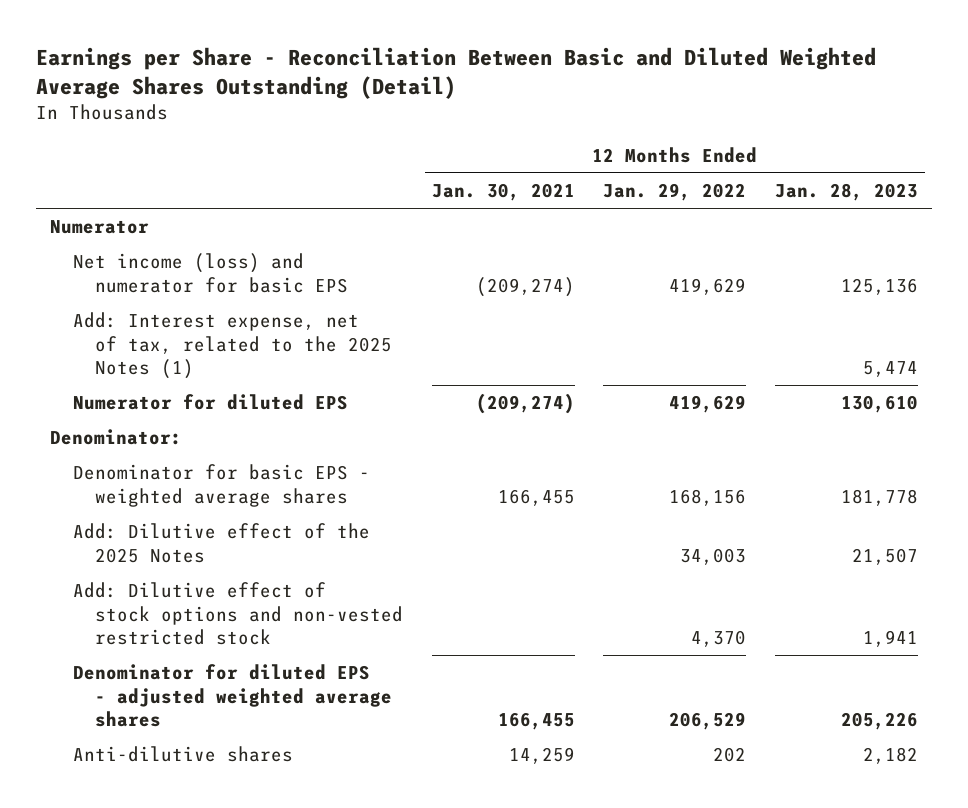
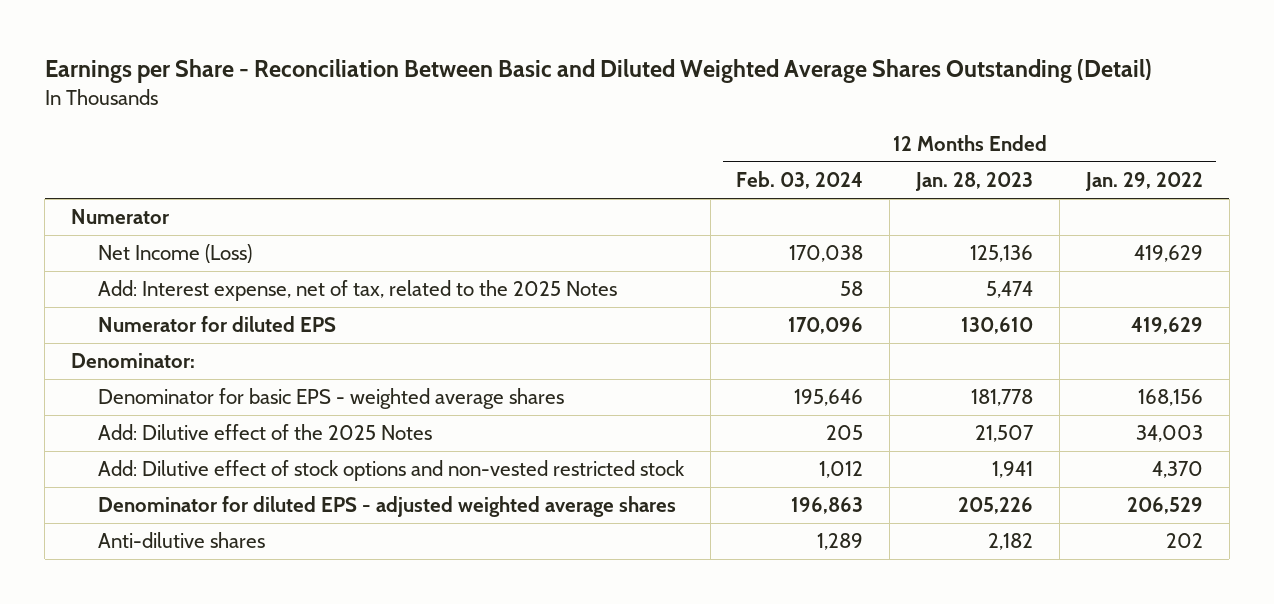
[431,183,575,202] Jan. 30, 2021 -> none
none -> [736,171,864,190] Feb. 03, 2024
[72,253,349,293] Net income (loss) and numerator for basic EPS -> [97,244,252,264] Net Income (Loss)
[72,312,393,380] Add: Interest expense, net of tax, related to the 2025 Notes (1) -> [97,280,617,302] Add: Interest expense, net of tax, related to the 2025 Notes

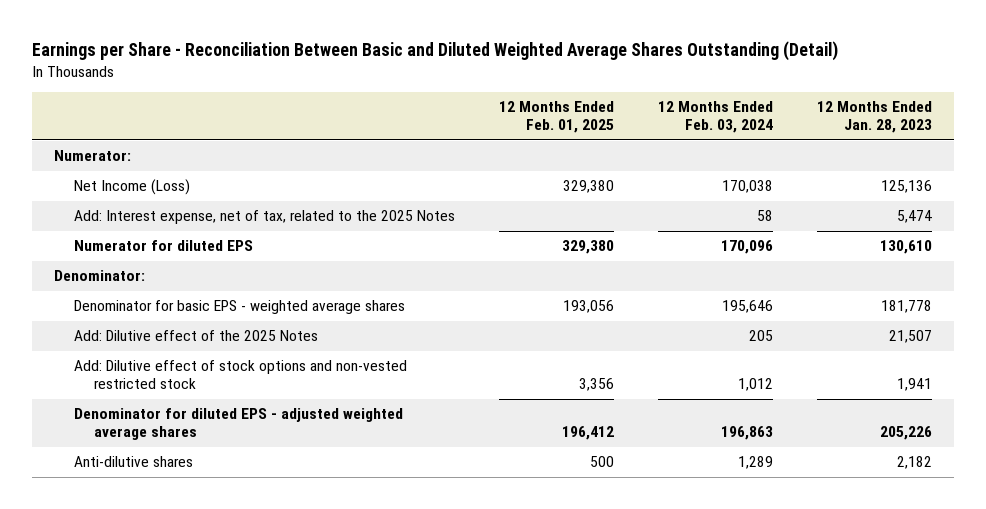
[1084,172,1203,192] Jan. 29, 2022 -> none
none -> [498,101,614,134] 12 Months Ended Feb. 01, 2025
[71,209,171,225] Numerator -> [54,150,132,162] Numerator:

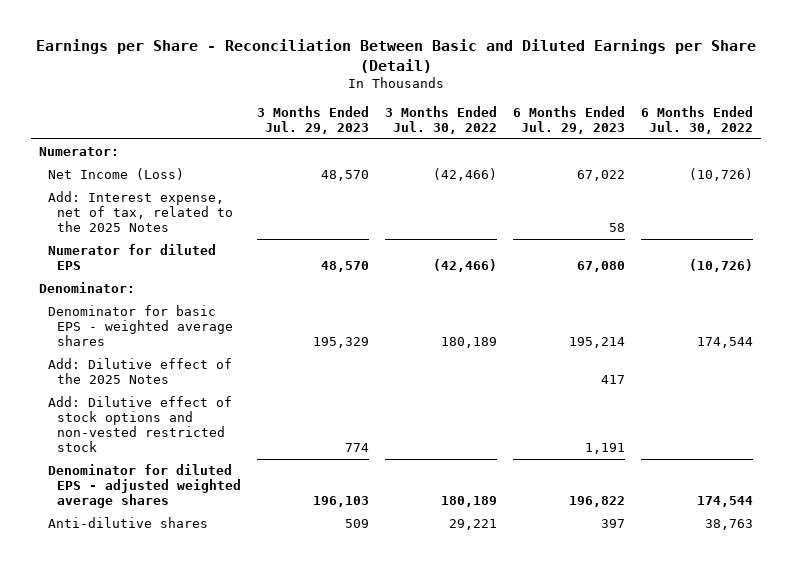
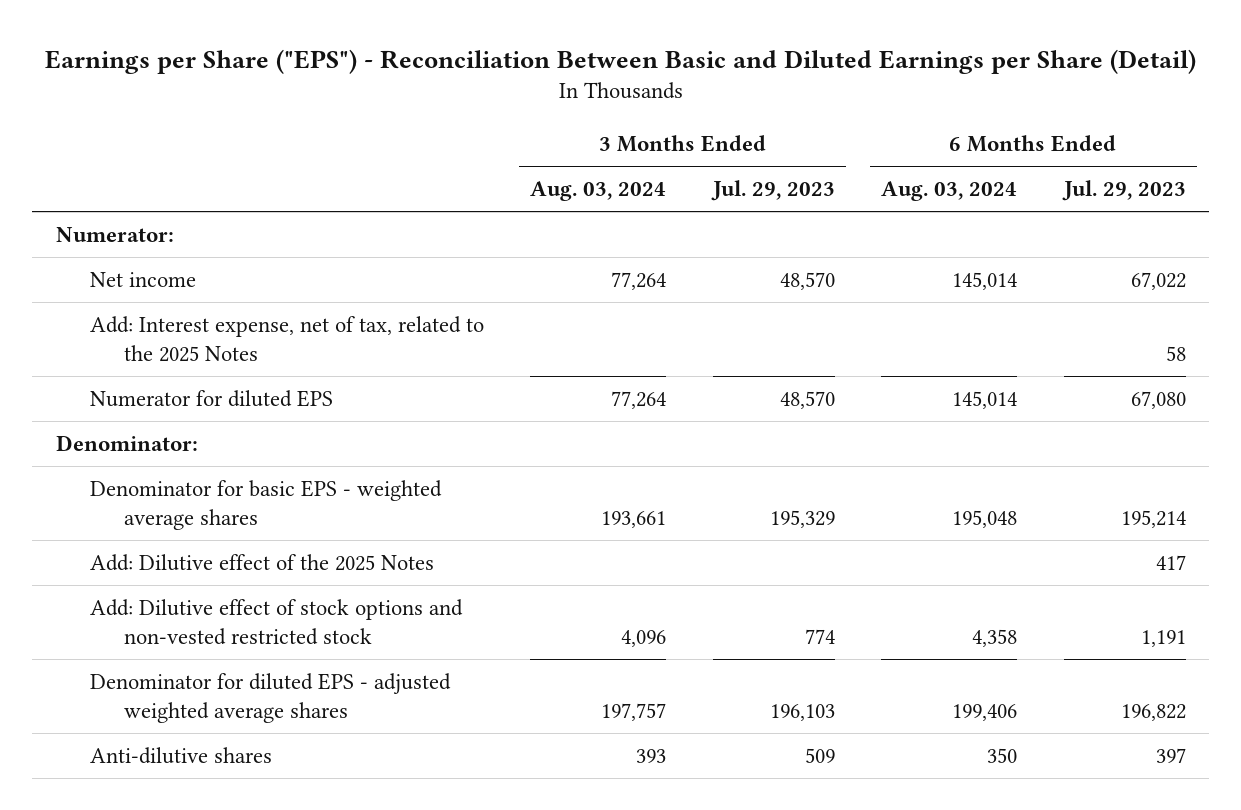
[36,39,757,73] Earnings per Share - Reconciliation Between Basic and Diluted Earnings per Share (Detail) -> [44,48,1196,74] Earnings per Share ("EPS") - Reconciliation Between Basic and Diluted Earnings per Share (Detail)
[385,105,498,134] 3 Months Ended Jul. 30, 2022 -> none
[641,105,754,134] 6 Months Ended Jul. 30, 2022 -> none
none -> [530,181,667,202] Aug. 03, 2024
none -> [881,181,1018,202] Aug. 03, 2024
[48,168,185,181] Net Income (Loss) -> [89,272,196,288] Net income

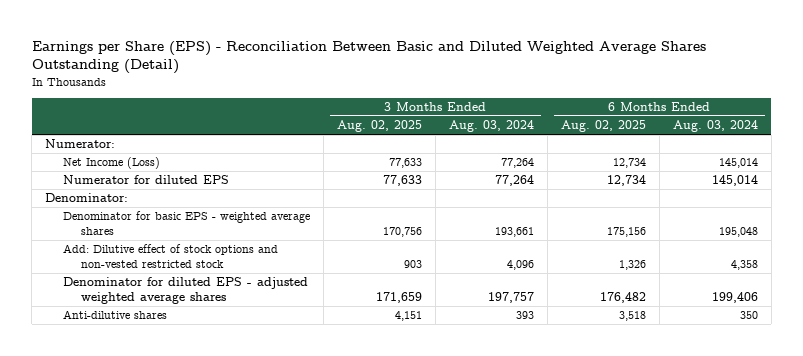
[44,48,1196,74] Earnings per Share ("EPS") - Reconciliation Between Basic and Diluted Earnings per Share (Detail) -> [31,40,706,75] Earnings per Share (EPS) - Reconciliation Between Basic and Diluted Weighted Average Shares Outstanding (Detail)
[710,180,835,202] Jul. 29, 2023 -> none
[1061,180,1186,202] Jul. 29, 2023 -> none
none -> [336,120,422,133] Aug. 02, 2025
none -> [560,120,646,133] Aug. 02, 2025
[89,316,484,362] Add: Interest expense, net of tax, related to the 2025 Notes -> none
[89,272,196,288] Net income -> [62,157,160,170] Net Income (Loss)
[89,554,434,572] Add: Dilutive effect of the 2025 Notes -> none

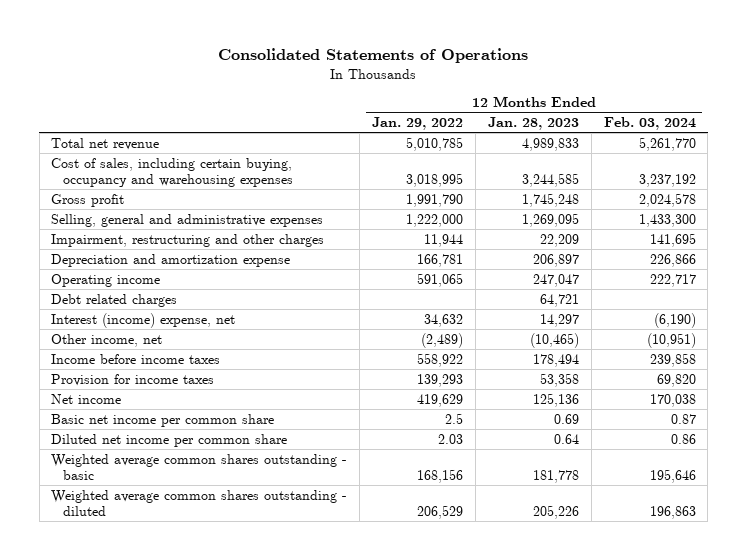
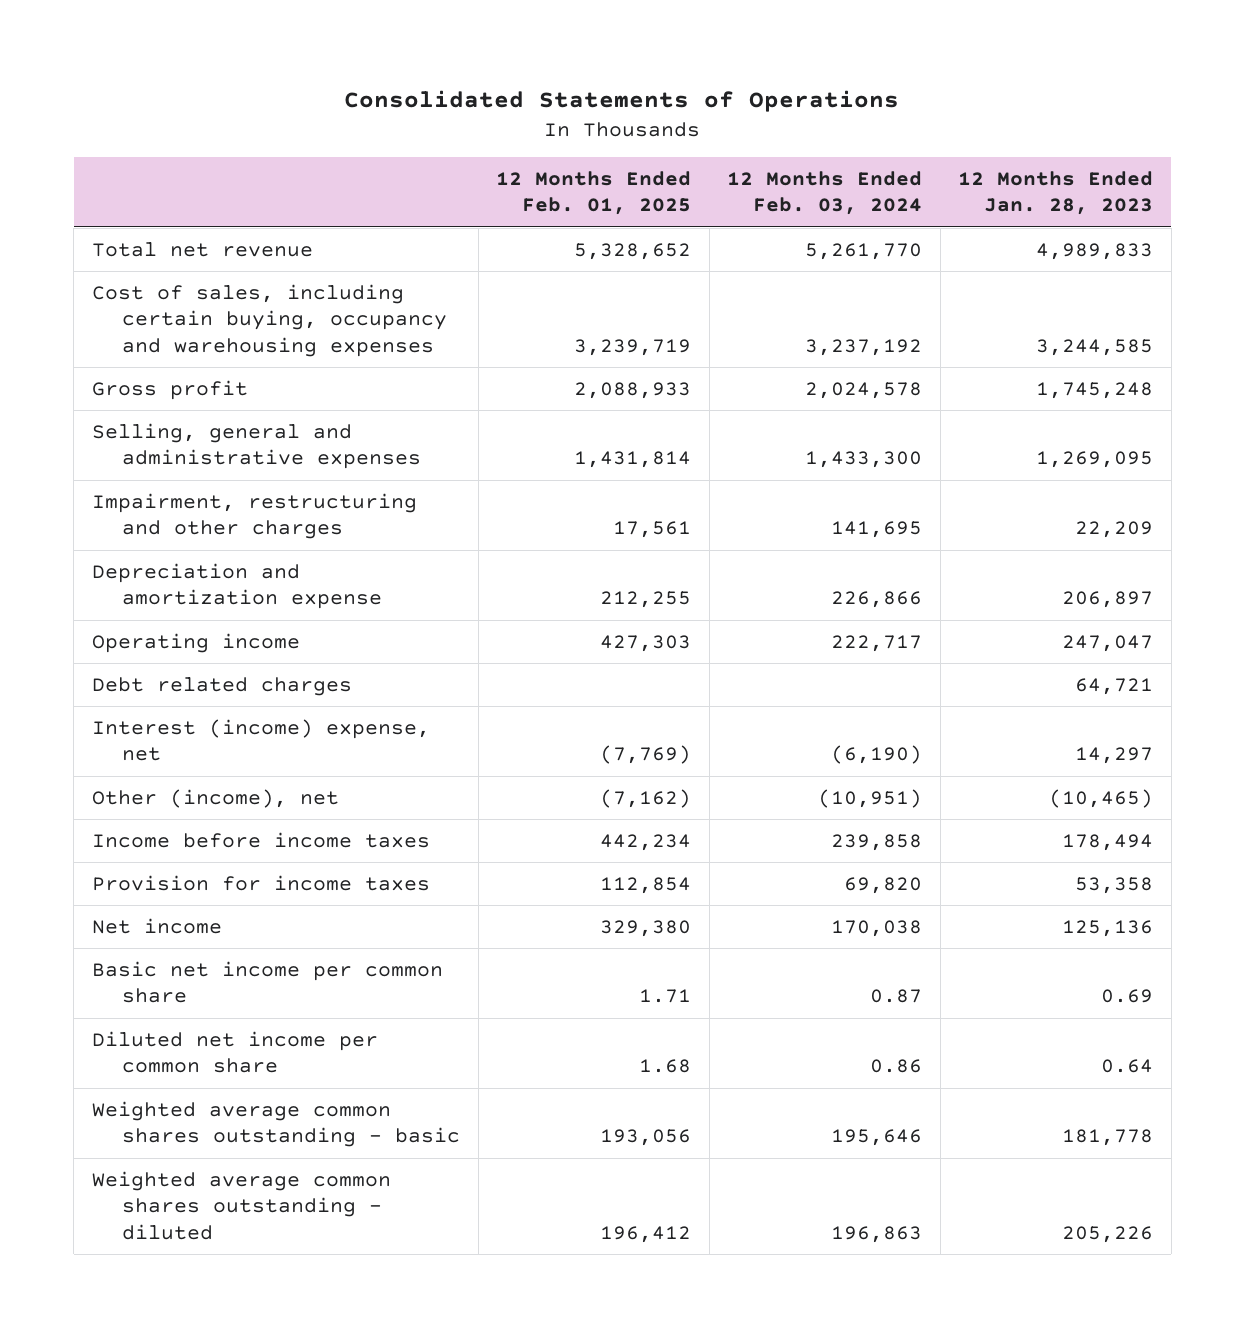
[372,117,464,131] Jan. 29, 2022 -> none
none -> [496,170,692,216] 12 Months Ended Feb. 01, 2025
[51,333,163,347] Other income, net -> [91,788,339,808] Other (income), net

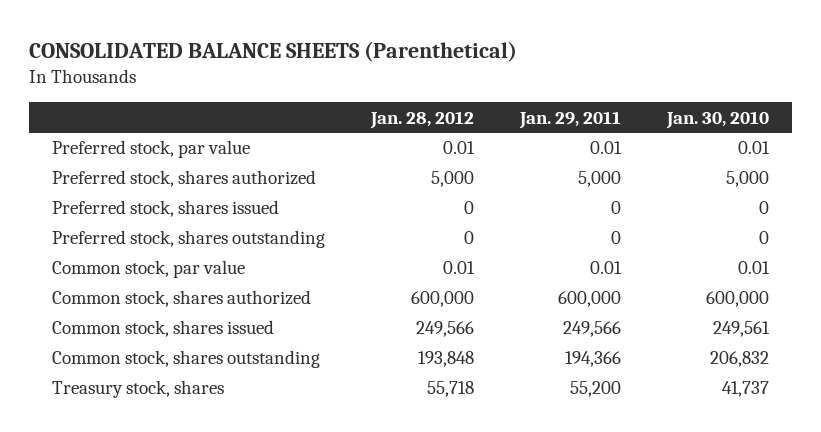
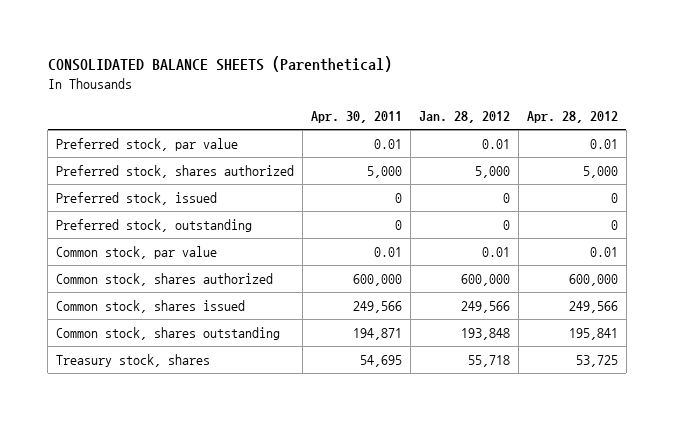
[519,110,622,129] Jan. 29, 2011 -> none
[666,110,770,129] Jan. 30, 2010 -> none
none -> [311,110,403,123] Apr. 30, 2011
none -> [526,110,618,123] Apr. 28, 2012
[51,200,279,218] Preferred stock, shares issued -> [56,192,218,206] Preferred stock, issued
[51,230,325,249] Preferred stock, shares outstanding -> [56,219,253,233] Preferred stock, outstanding

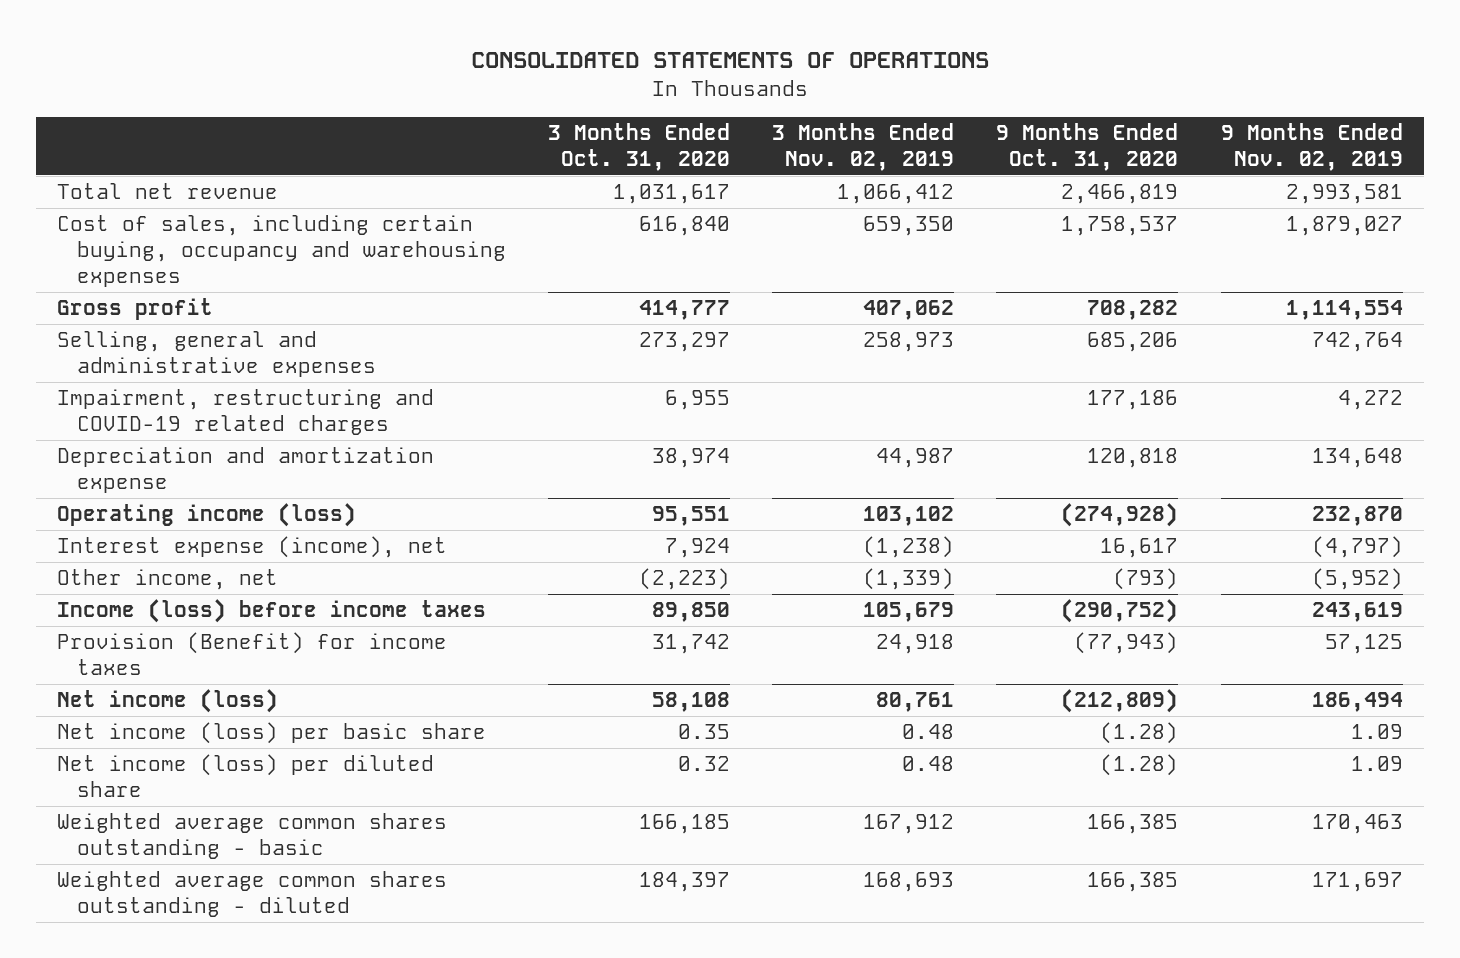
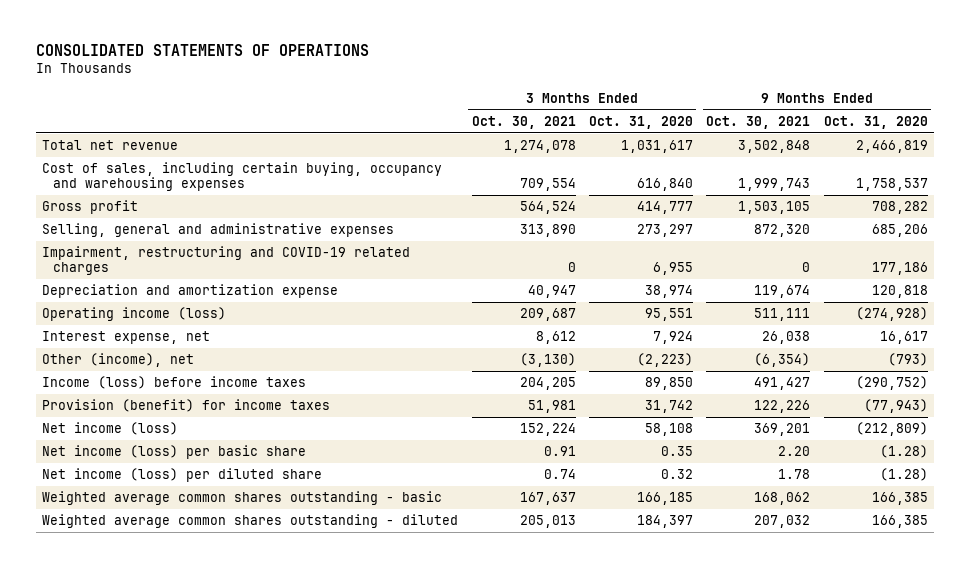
[772,122,955,171] 3 Months Ended Nov. 02, 2019 -> none
[1220,122,1403,171] 9 Months Ended Nov. 02, 2019 -> none
none -> [471,115,576,129] Oct. 30, 2021
none -> [706,115,811,129] Oct. 30, 2021
[57,536,448,559] Interest expense (income), net -> [42,331,211,345] Interest expense, net
[57,569,279,591] Other income, net -> [42,353,195,368] Other (income), net
[57,632,448,676] Provision (Benefit) for income taxes -> [42,399,331,413] Provision (benefit) for income taxes

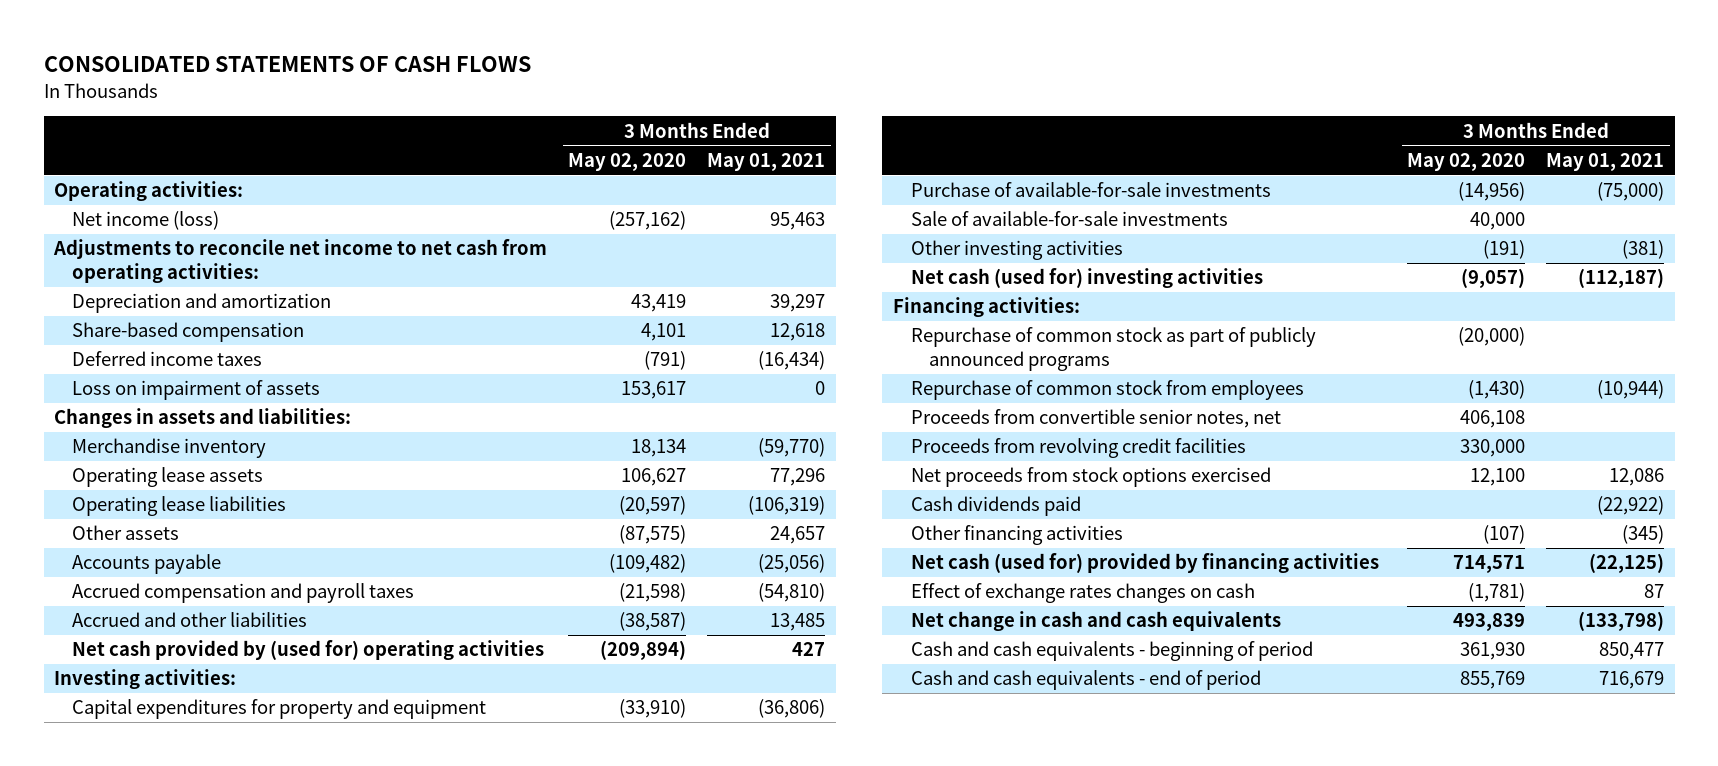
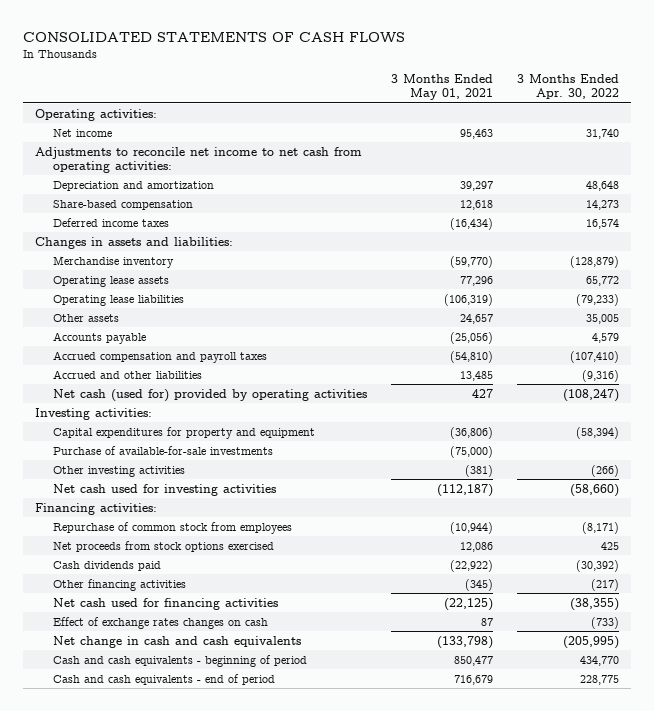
[568,152,687,171] May 02, 2020 -> none
none -> [517,74,620,100] 3 Months Ended Apr. 30, 2022
[72,211,220,231] Net income (loss) -> [52,128,112,137] Net income
[72,380,321,401] Loss on impairment of assets -> none
[72,640,545,661] Net cash provided by (used for) operating activities -> [52,388,367,402] Net cash (used for) provided by operating activities
[911,211,1229,227] Sale of available-for-sale investments -> none
[911,268,1264,289] Net cash (used for) investing activities -> [52,483,276,496] Net cash used for investing activities
[911,327,1317,371] Repurchase of common stock as part of publicly announced programs -> none
[911,409,1282,429] Proceeds from convertible senior notes, net -> none
[911,438,1247,459] Proceeds from revolving credit facilities -> none
[911,553,1380,574] Net cash (used for) provided by financing activities -> [52,597,278,610] Net cash used for financing activities

